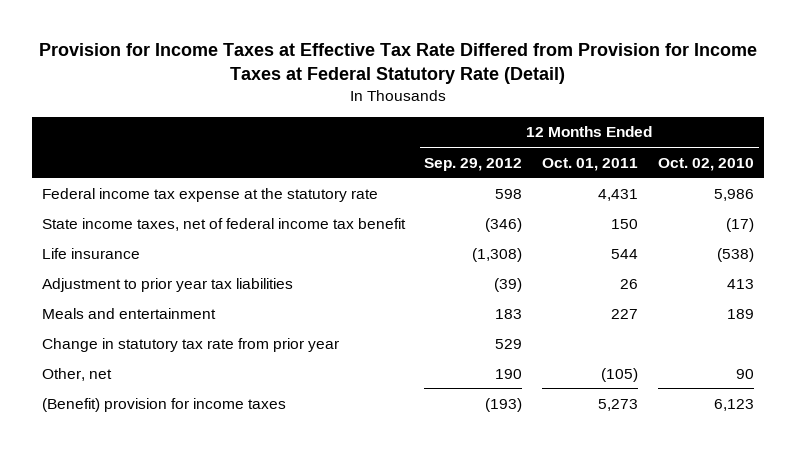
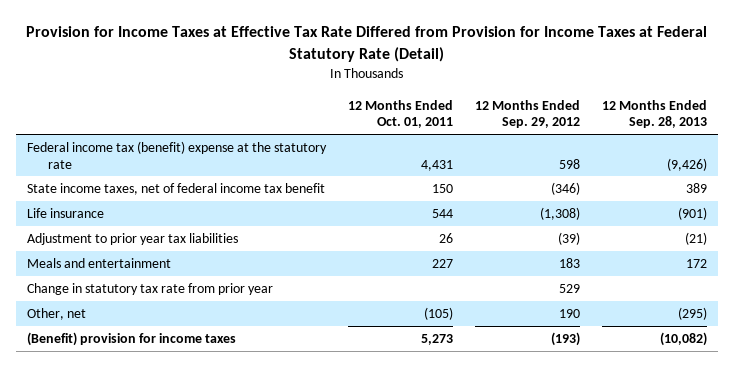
[657,157,754,171] Oct. 02, 2010 -> none
none -> [602,99,708,129] 12 Months Ended Sep. 28, 2013
[41,187,378,202] Federal income tax expense at the statutory rate -> [26,141,327,169] Federal income tax (benefit) expense at the statutory rate

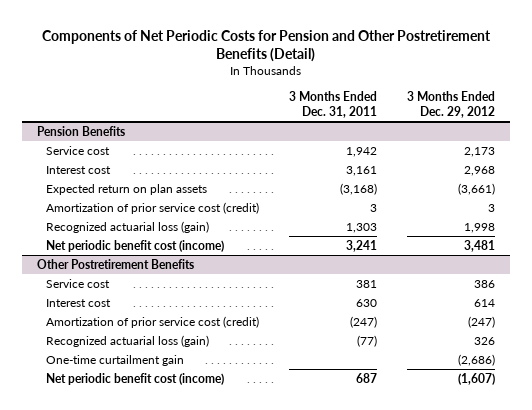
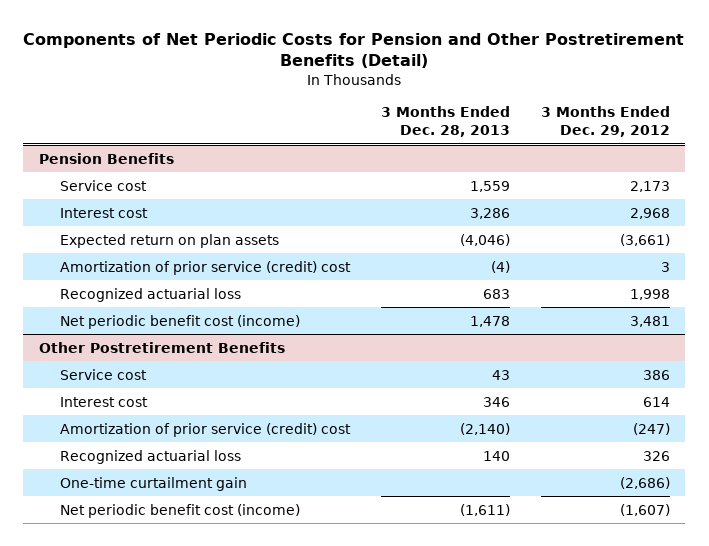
[289,91,378,119] 3 Months Ended Dec. 31, 2011 -> none
none -> [380,106,510,138] 3 Months Ended Dec. 28, 2013
[46,201,260,214] Amortization of prior service cost (credit) -> [59,260,351,275] Amortization of prior service (credit) cost
[46,220,210,233] Recognized actuarial loss (gain) -> [59,287,241,302] Recognized actuarial loss
[46,315,260,328] Amortization of prior service cost (credit) -> [59,422,351,437] Amortization of prior service (credit) cost
[46,334,210,347] Recognized actuarial loss (gain) -> [59,449,241,464] Recognized actuarial loss

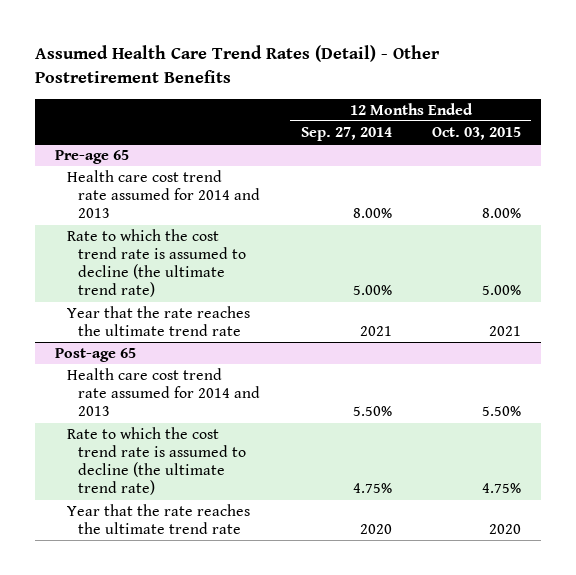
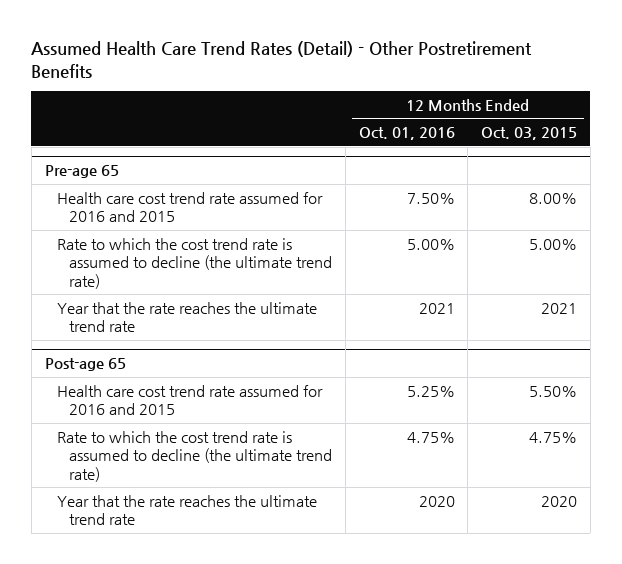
[300,126,392,141] Sep. 27, 2014 -> none
none -> [358,127,455,141] Oct. 01, 2016
[66,169,260,219] Health care cost trend rate assumed for 2014 and 2013 -> [56,191,323,223] Health care cost trend rate assumed for 2016 and 2015
[66,367,260,417] Health care cost trend rate assumed for 2014 and 2013 -> [56,384,323,416] Health care cost trend rate assumed for 2016 and 2015

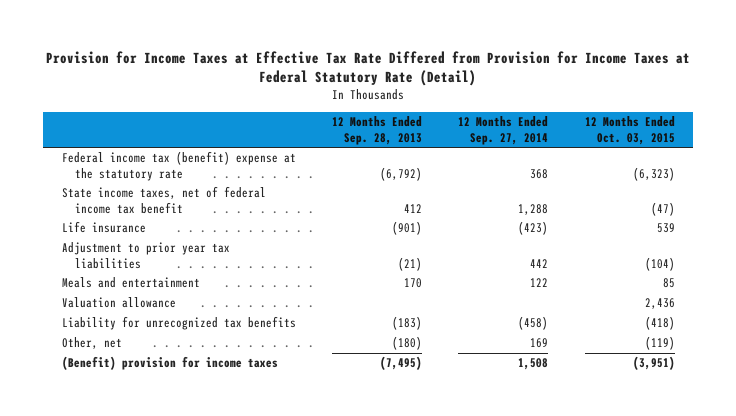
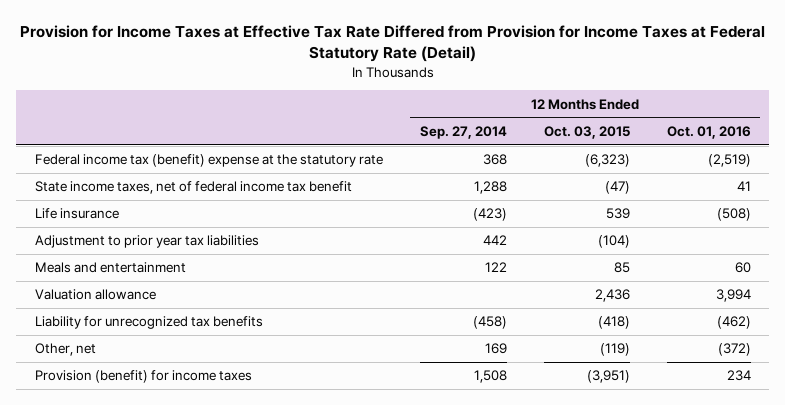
[331,116,422,145] 12 Months Ended Sep. 28, 2013 -> none
none -> [666,125,751,139] Oct. 01, 2016
[61,356,278,371] (Benefit) provision for income taxes -> [34,370,252,384] Provision (benefit) for income taxes

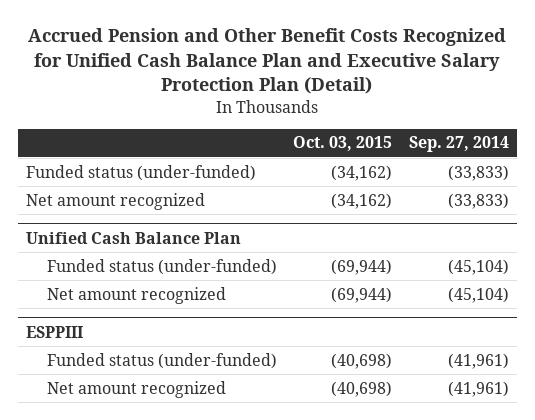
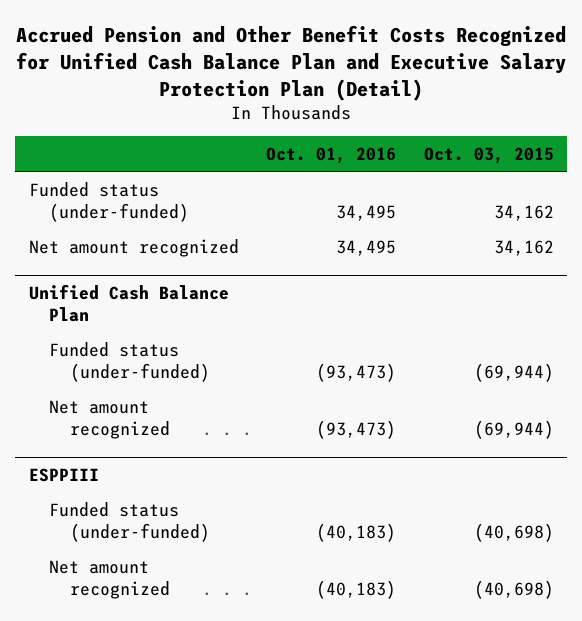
[409,136,510,153] Sep. 27, 2014 -> none
none -> [266,146,397,164] Oct. 01, 2016
[331,164,393,181] (34,162) -> [493,204,554,221] 34,162
[331,192,393,209] (34,162) -> [493,239,554,256] 34,162

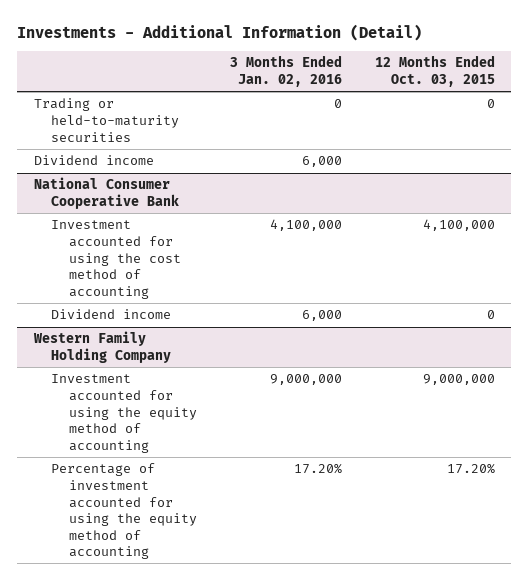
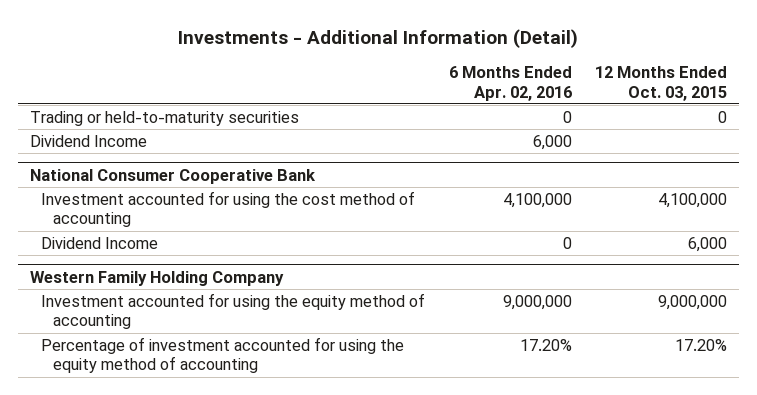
[229,55,342,87] 3 Months Ended Jan. 02, 2016 -> none
none -> [448,66,572,101] 6 Months Ended Apr. 02, 2016
[33,155,154,166] Dividend income -> [29,134,147,147] Dividend Income
[51,309,172,320] Dividend income -> [41,236,159,249] Dividend Income
[486,310,495,320] 0 -> [687,236,727,252] 6,000

